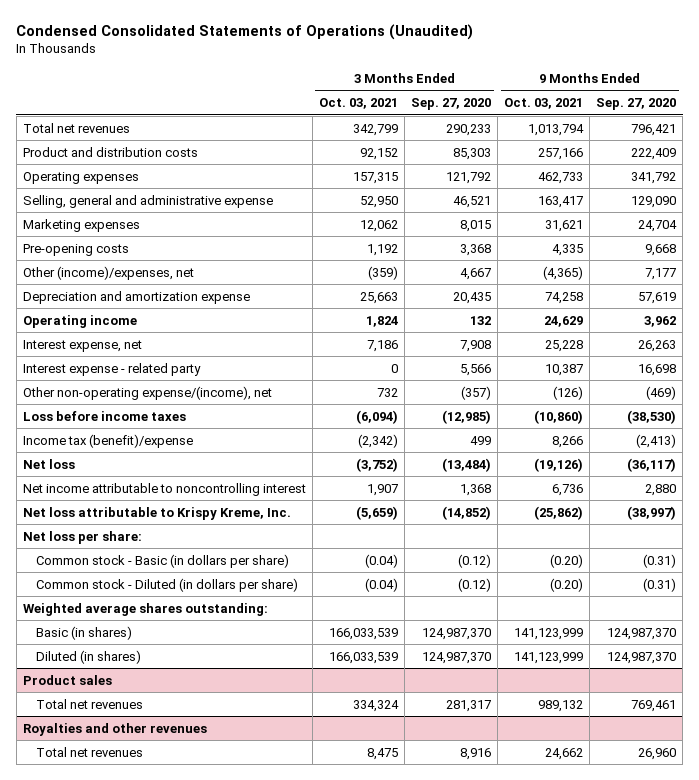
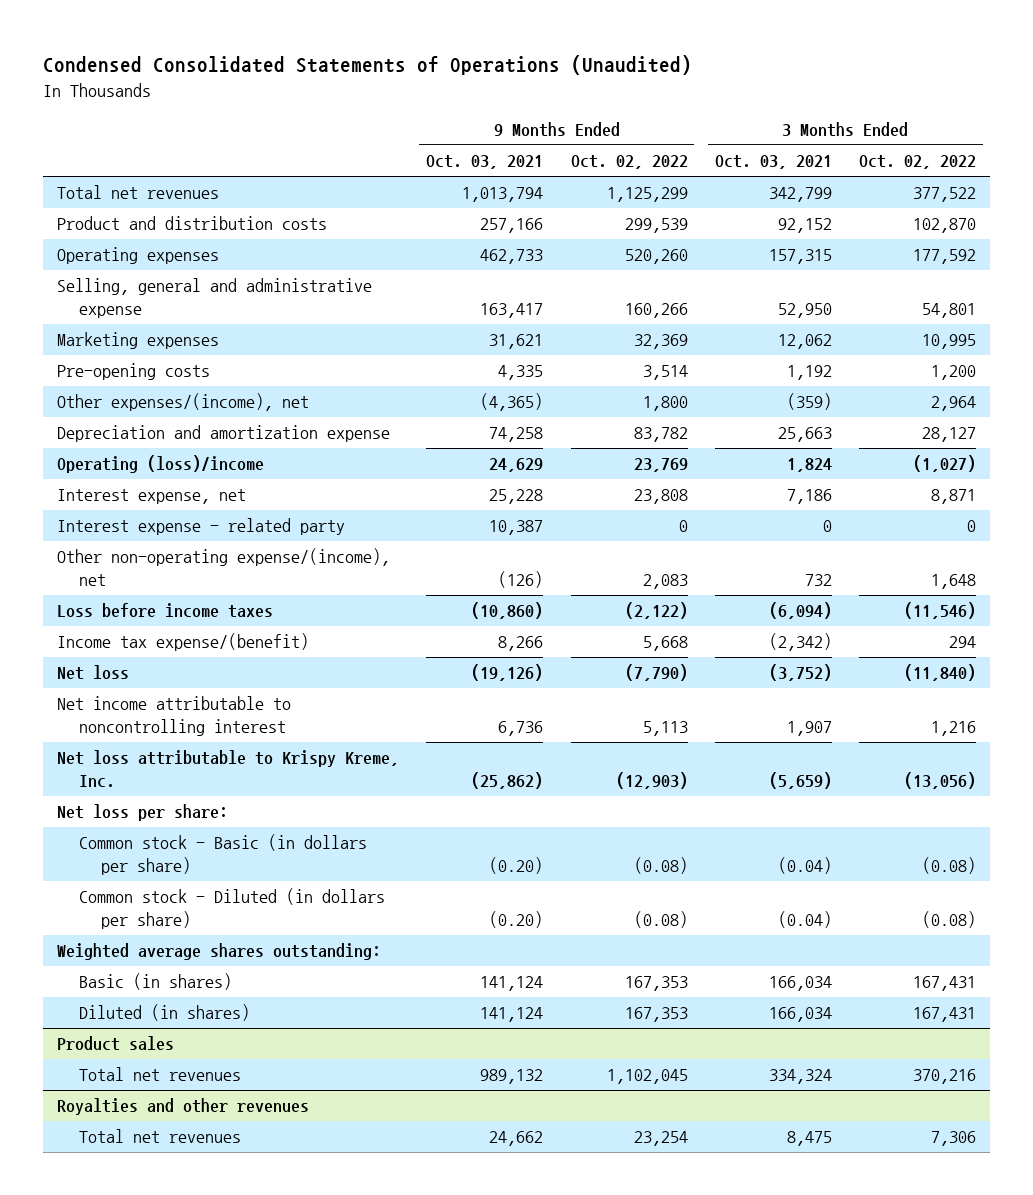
[410,98,491,111] Sep. 27, 2020 -> none
[596,98,677,111] Sep. 27, 2020 -> none
none -> [570,155,688,170] Oct. 02, 2022
none -> [858,155,976,170] Oct. 02, 2022
[22,265,194,280] Other (income)/expenses, net -> [57,393,310,412] Other expenses/(income), net
[22,314,137,328] Operating income -> [57,455,265,474] Operating (loss)/income
[22,433,193,448] Income tax (benefit)/expense -> [57,633,310,652] Income tax expense/(benefit)
[328,627,398,640] 166,033,539 -> [768,976,832,992] 166,034
[513,627,583,640] 141,123,999 -> [480,976,544,992] 141,124
[328,651,398,664] 166,033,539 -> [768,1007,832,1023] 166,034
[513,651,583,664] 141,123,999 -> [480,1007,544,1023] 141,124

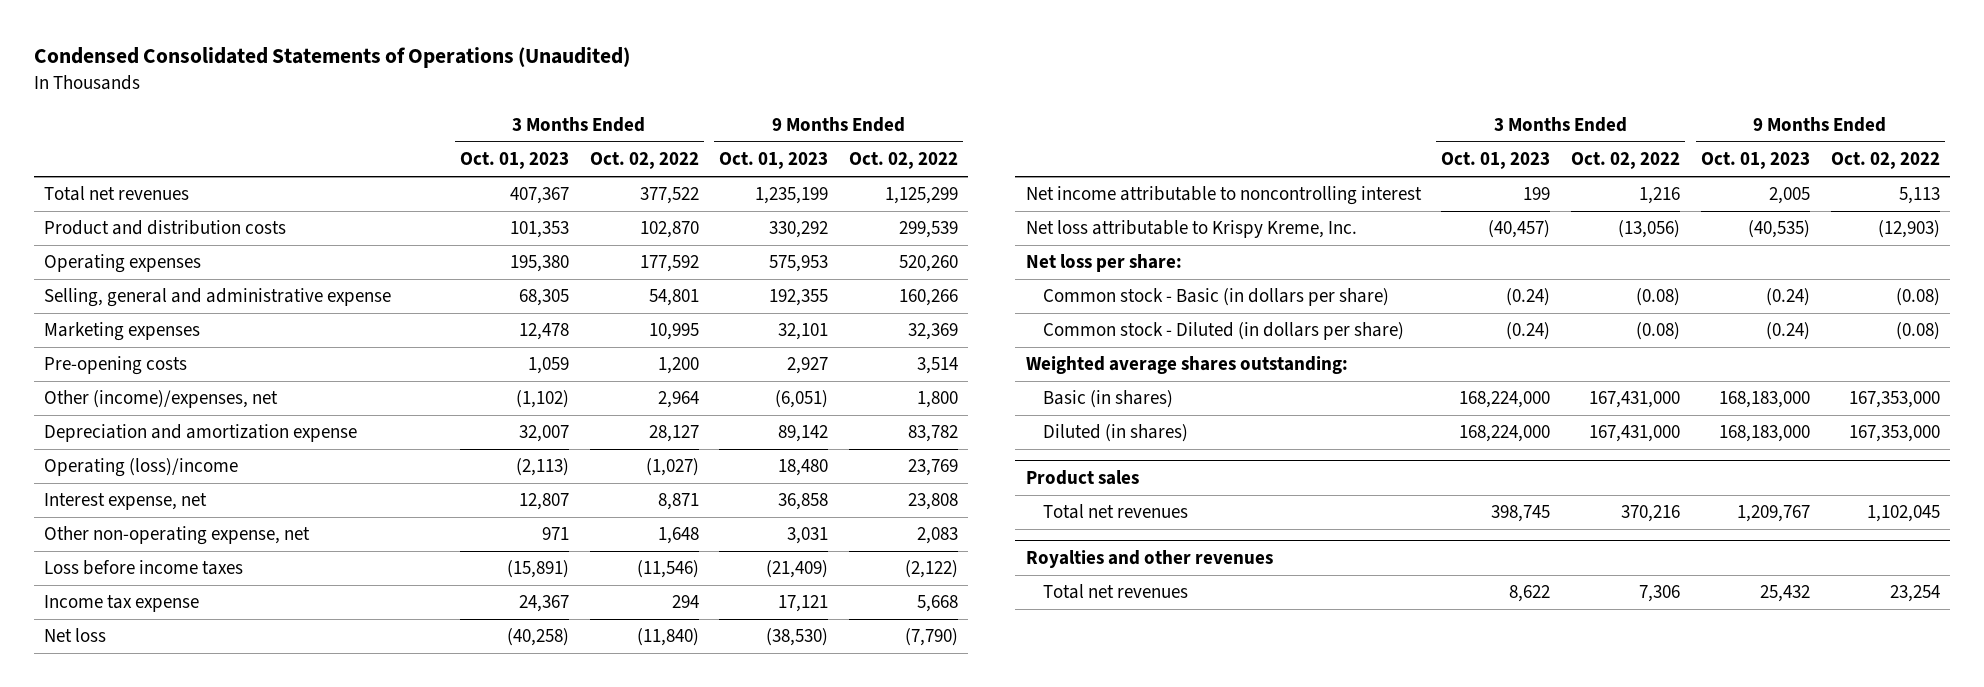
[426,155,544,170] Oct. 03, 2021 -> none
[714,155,832,170] Oct. 03, 2021 -> none
none -> [460,152,570,170] Oct. 01, 2023
none -> [719,152,829,170] Oct. 01, 2023
[57,393,310,412] Other expenses/(income), net -> [44,390,279,409] Other (income)/expenses, net
[57,518,346,536] Interest expense - related party -> none
[57,548,391,586] Other non-operating expense/(income), net -> [44,526,311,546] Other non-operating expense, net
[57,633,310,652] Income tax expense/(benefit) -> [44,595,200,613] Income tax expense
[624,976,688,992] 167,353 -> [1848,391,1940,409] 167,353,000
[912,976,976,992] 167,431 -> [1589,391,1681,409] 167,431,000
[624,1007,688,1023] 167,353 -> [1848,425,1940,443] 167,353,000
[912,1007,976,1023] 167,431 -> [1589,425,1681,443] 167,431,000

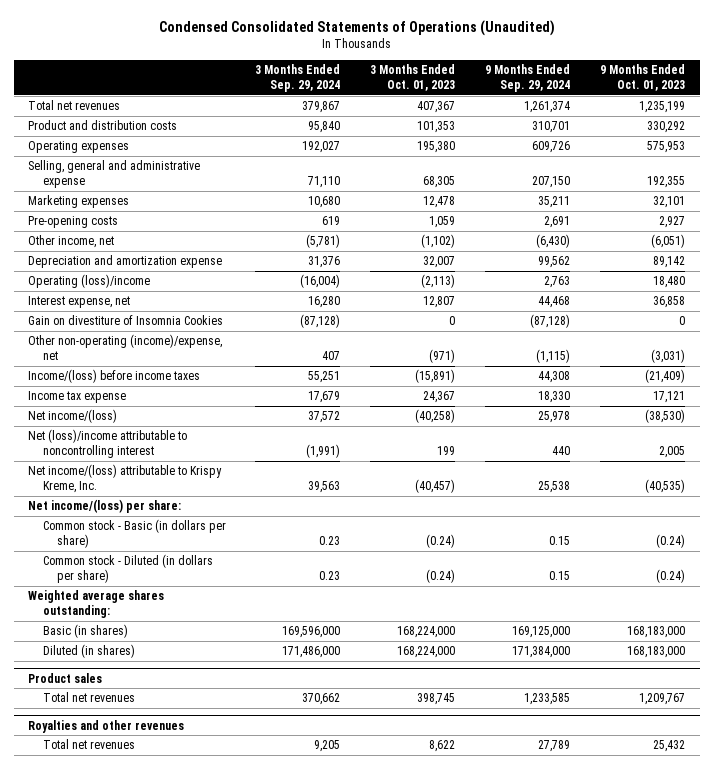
[589,152,699,170] Oct. 02, 2022 -> none
[849,152,959,170] Oct. 02, 2022 -> none
none -> [255,64,341,93] 3 Months Ended Sep. 29, 2024
none -> [484,64,570,93] 9 Months Ended Sep. 29, 2024
[44,390,279,409] Other (income)/expenses, net -> [28,235,115,249] Other income, net
none -> [28,315,224,326] Gain on divestiture of Insomnia Cookies
[44,526,311,546] Other non-operating expense, net -> [28,334,223,361] Other non-operating (income)/expense, net
[542,527,570,541] 971 -> [429,349,456,364] (971)
[787,527,829,545] 3,031 -> [650,349,685,364] (3,031)
[44,560,244,576] Loss before income taxes -> [28,369,201,384] Income/(loss) before income taxes
[44,628,107,643] Net loss -> [28,409,118,424] Net income/(loss)
[1025,186,1422,206] Net income attributable to noncontrolling interest -> [28,429,188,459] Net (loss)/income attributable to noncontrolling interest
[1025,220,1357,239] Net loss attributable to Krispy Kreme, Inc. -> [28,464,223,494] Net income/(loss) attributable to Krispy Kreme, Inc.
[1025,254,1182,273] Net loss per share: -> [28,499,182,514] Net income/(loss) per share:

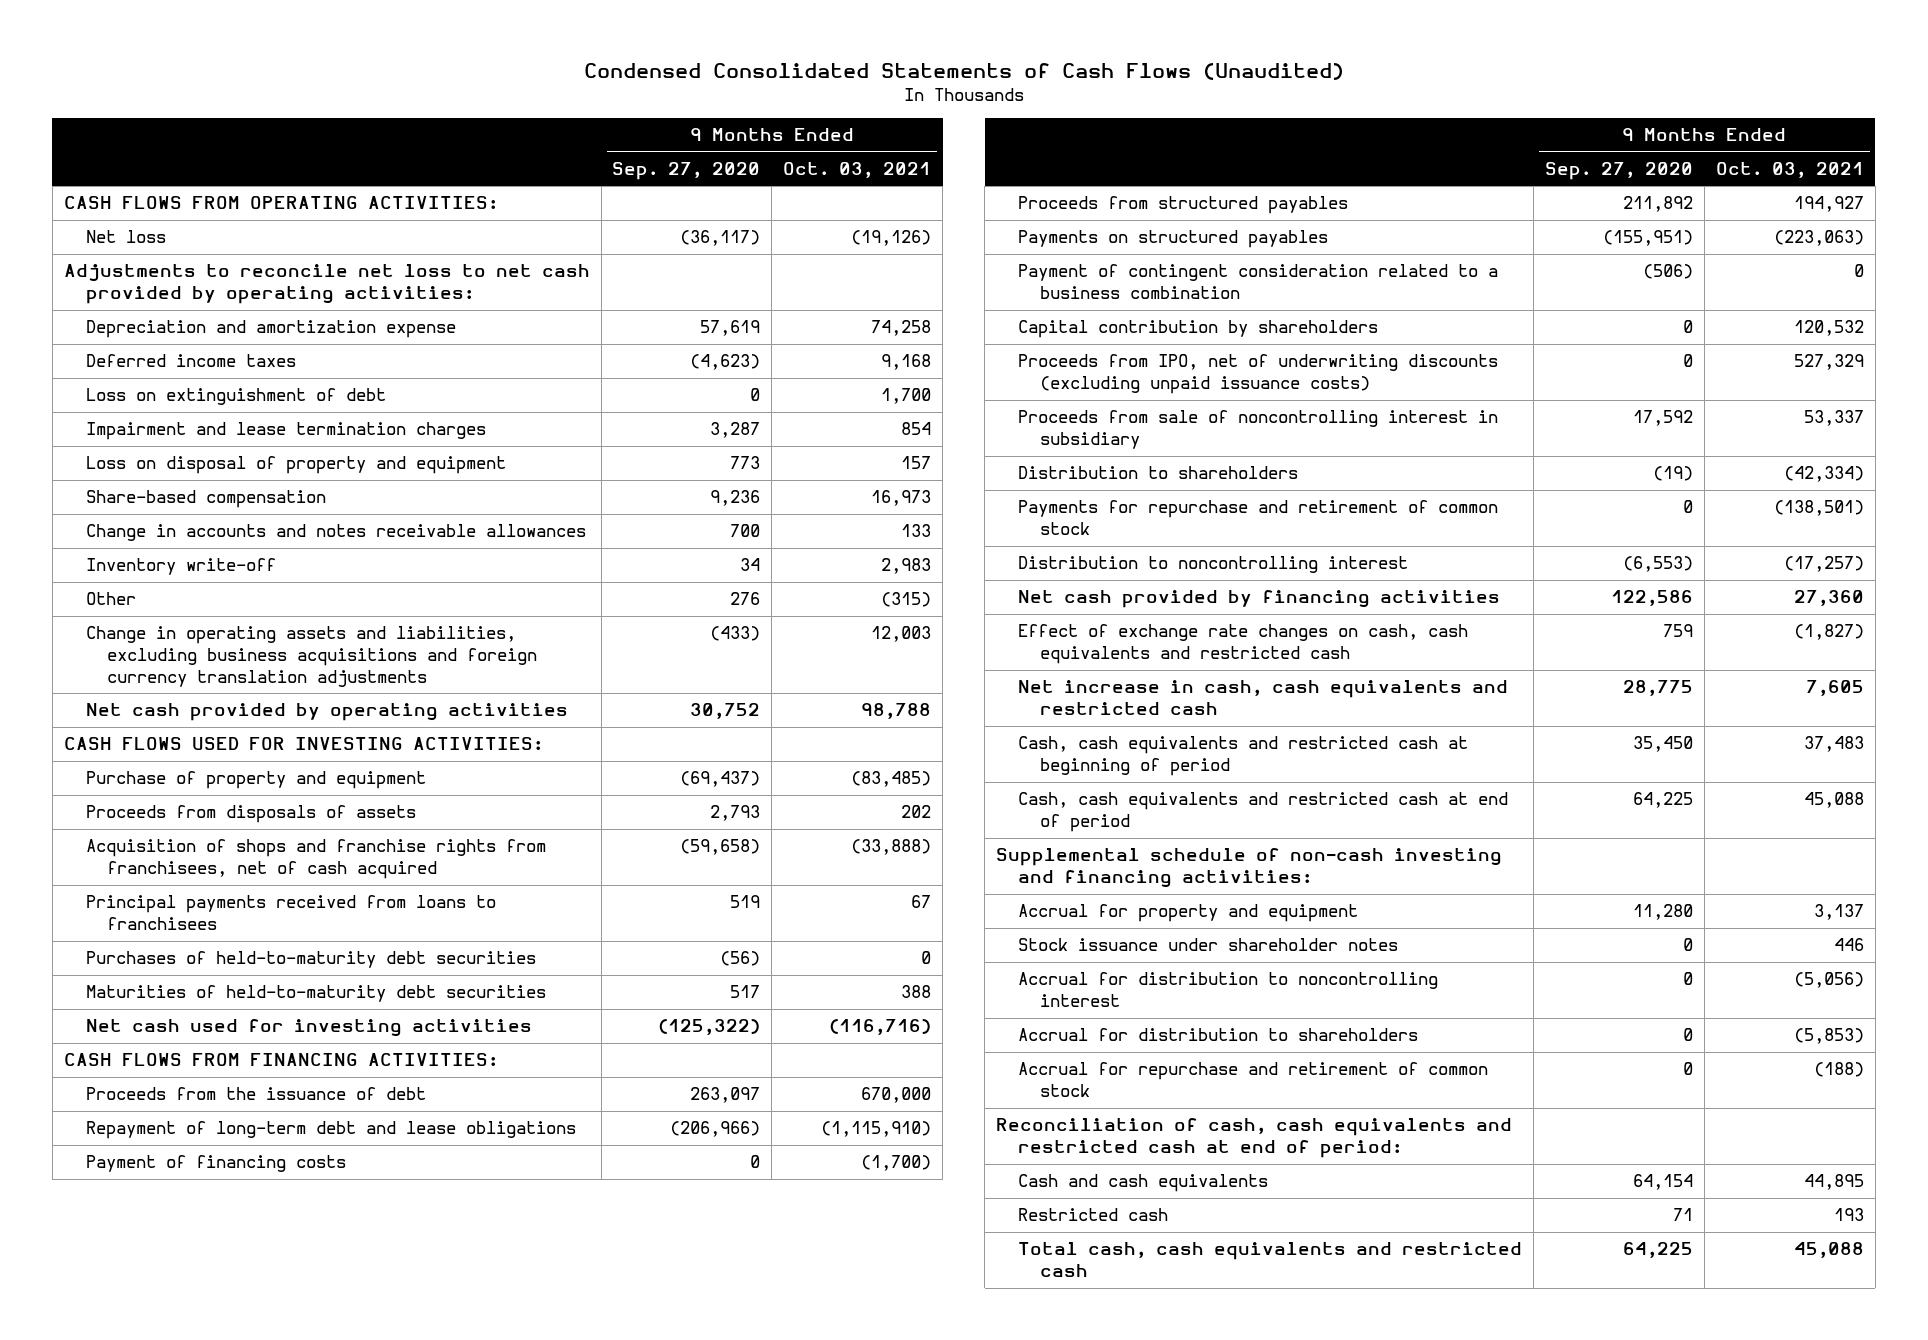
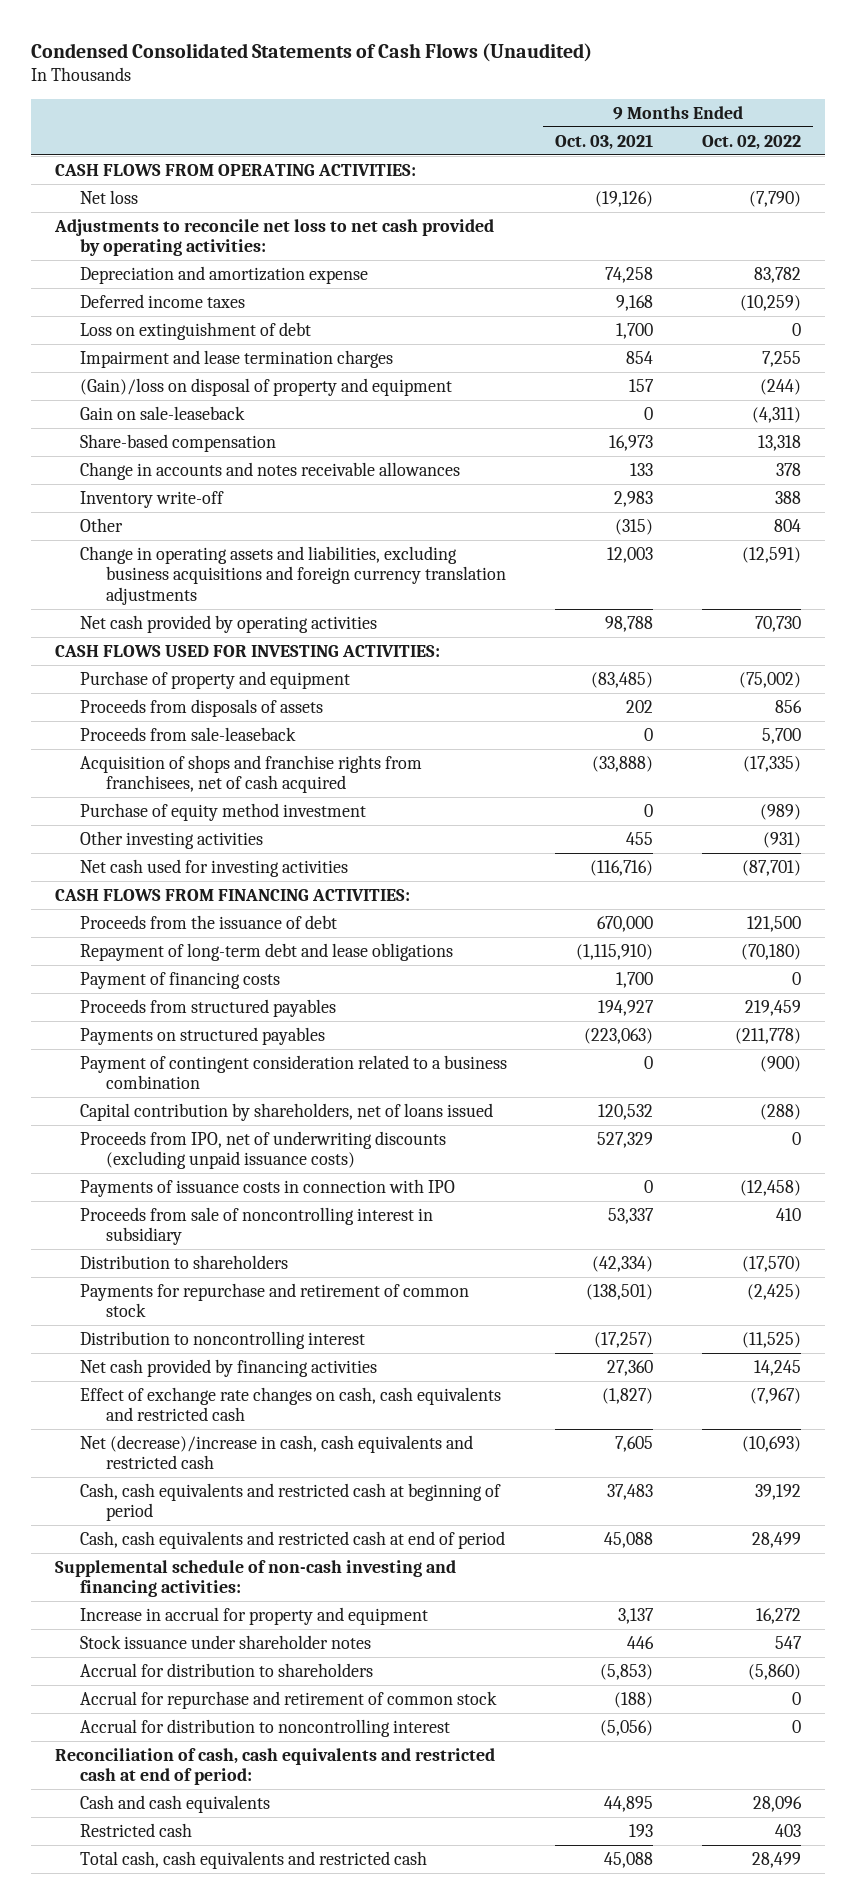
[612,161,761,180] Sep. 27, 2020 -> none
none -> [701,134,801,150] Oct. 02, 2022
[85,456,506,475] Loss on disposal of property and equipment -> [80,377,453,396] (Gain)/loss on disposal of property and equipment
none -> [80,405,246,420] Gain on sale-leaseback
none -> [80,726,297,741] Proceeds from sale-leaseback
[85,895,496,931] Principal payments received from loans to franchisees -> none
[85,951,536,969] Purchases of held-to-maturity debt securities -> none
[85,985,546,1003] Maturities of held-to-maturity debt securities -> none
none -> [80,802,367,821] Purchase of equity method investment
none -> [80,830,264,849] Other investing activities
[861,1155,932,1172] (1,700) -> [616,971,654,988] 1,700
[1018,320,1379,339] Capital contribution by shareholders -> [80,1102,494,1121] Capital contribution by shareholders, net of loans issued
none -> [80,1178,456,1197] Payments of issuance costs in connection with IPO
[1018,680,1509,716] Net increase in cash, cash equivalents and restricted cash -> [80,1434,474,1470] Net (decrease)/increase in cash, cash equivalents and restricted cash
[1018,904,1359,923] Accrual for property and equipment -> [80,1606,429,1625] Increase in accrual for property and equipment
[1018,972,1439,1008] Accrual for distribution to noncontrolling interest -> [80,1718,451,1737] Accrual for distribution to noncontrolling interest

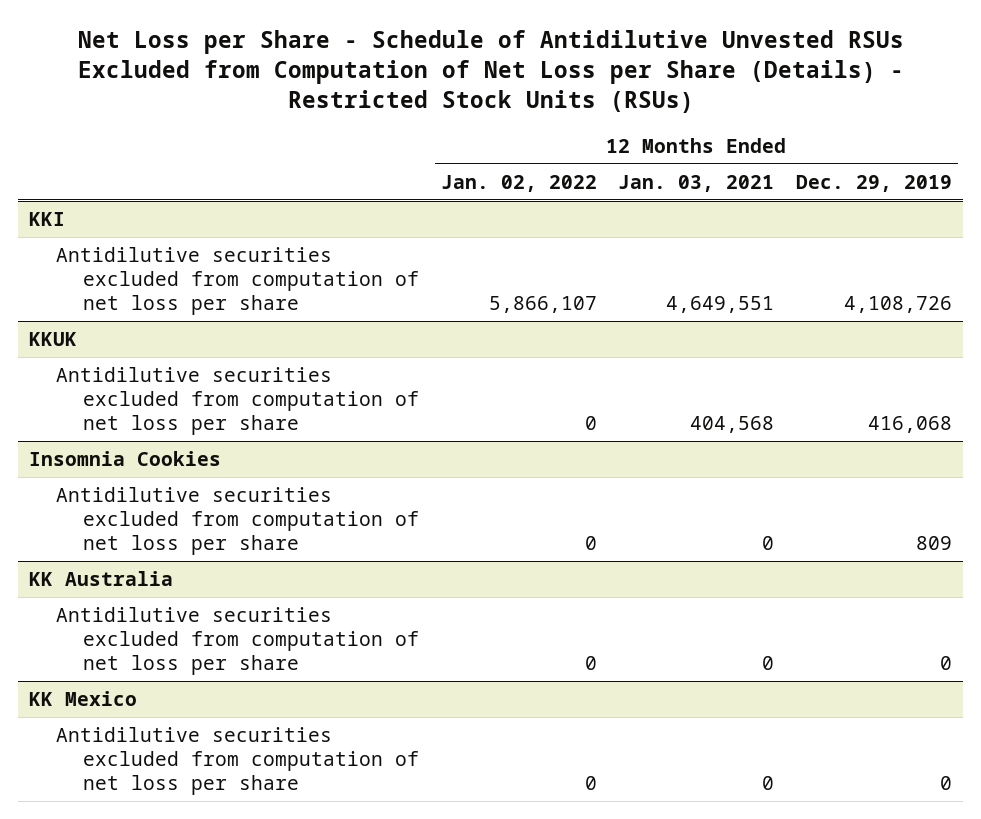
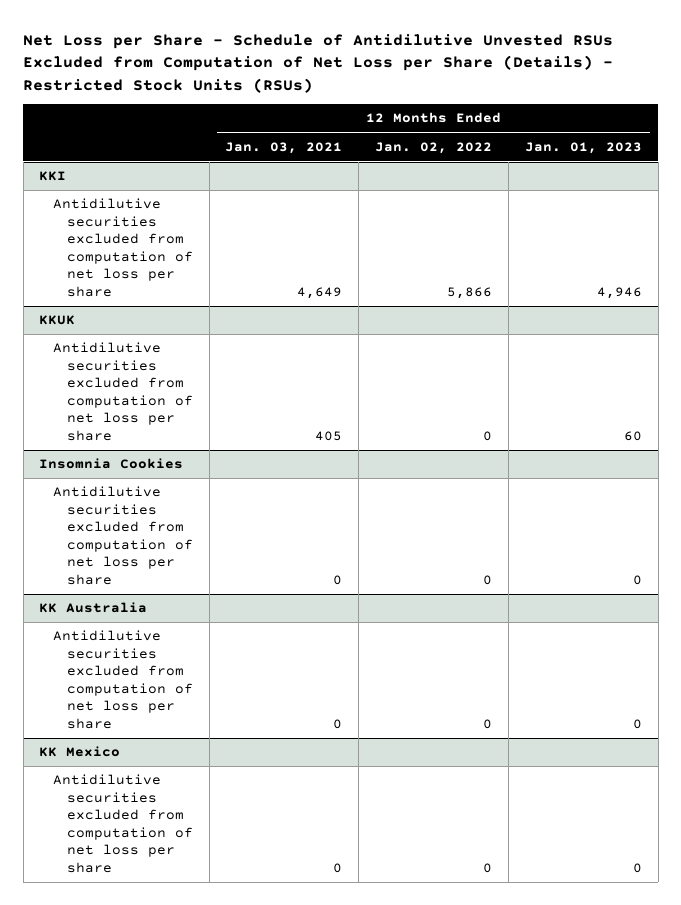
[796,174,953,192] Dec. 29, 2019 -> none
none -> [525,141,643,154] Jan. 01, 2023
[488,296,597,314] 5,866,107 -> [447,286,493,299] 5,866
[666,296,775,314] 4,649,551 -> [297,286,343,299] 4,649
[690,416,775,434] 404,568 -> [315,430,343,441] 405

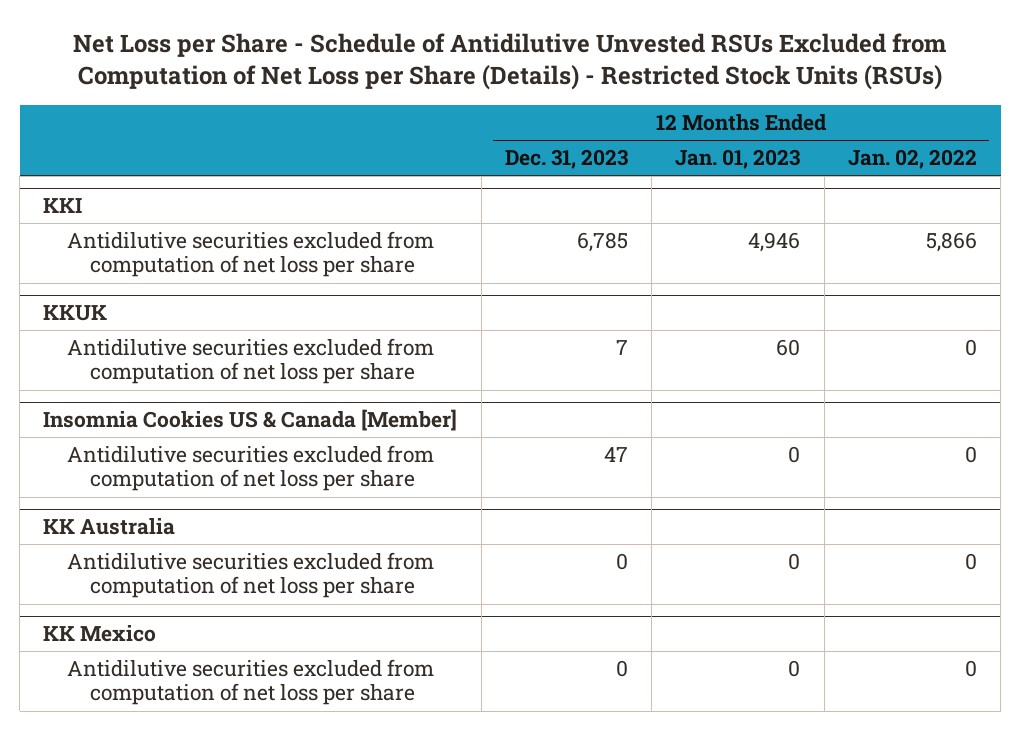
[225,141,343,154] Jan. 03, 2021 -> none
none -> [504,149,628,170] Dec. 31, 2023
[39,458,184,470] Insomnia Cookies -> [43,409,458,432] Insomnia Cookies US & Canada [Member]

